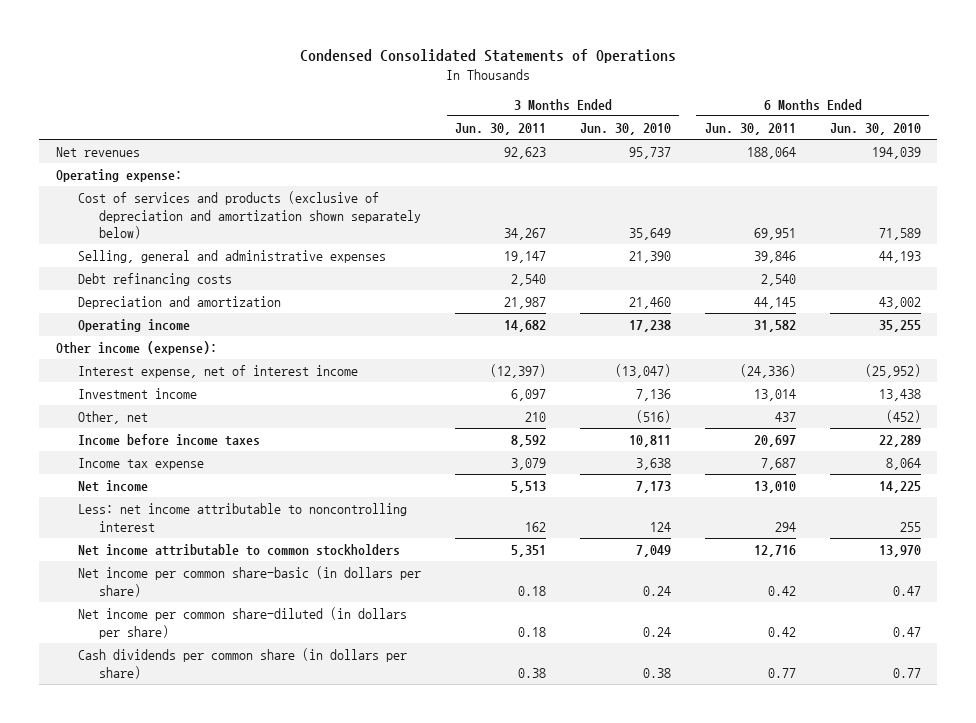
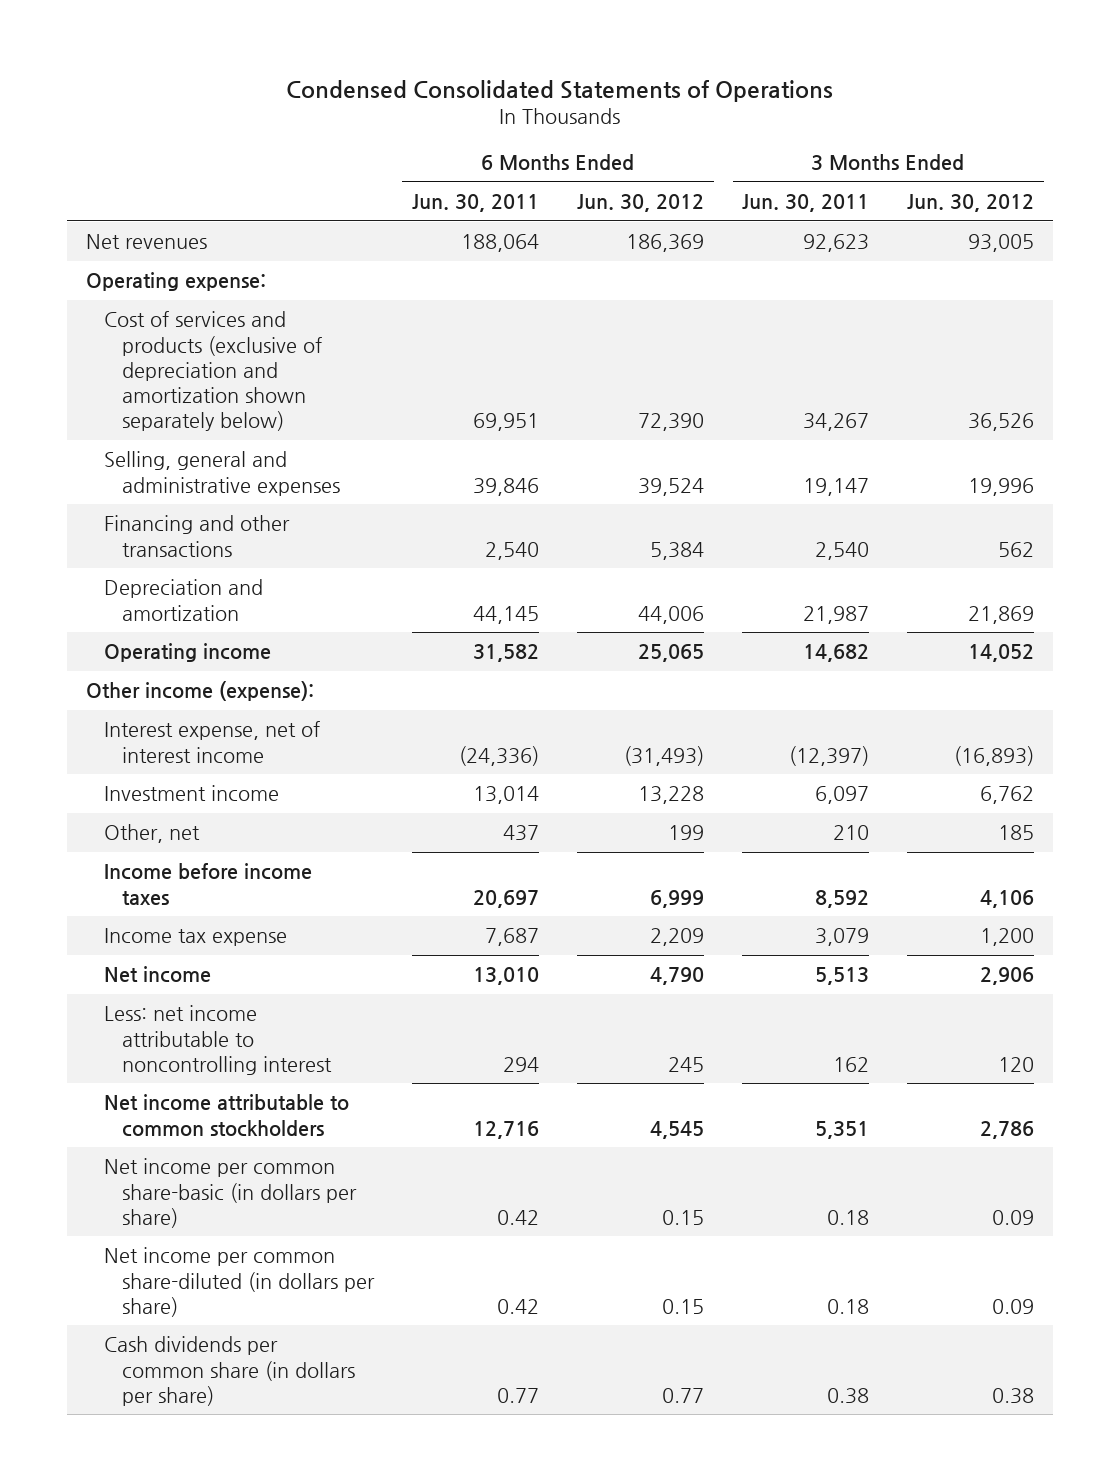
[579,122,671,135] Jun. 30, 2010 -> none
[829,122,921,135] Jun. 30, 2010 -> none
none -> [577,193,705,212] Jun. 30, 2012
none -> [907,193,1035,212] Jun. 30, 2012
[77,273,232,287] Debt refinancing costs -> [103,515,290,557] Financing and other transactions

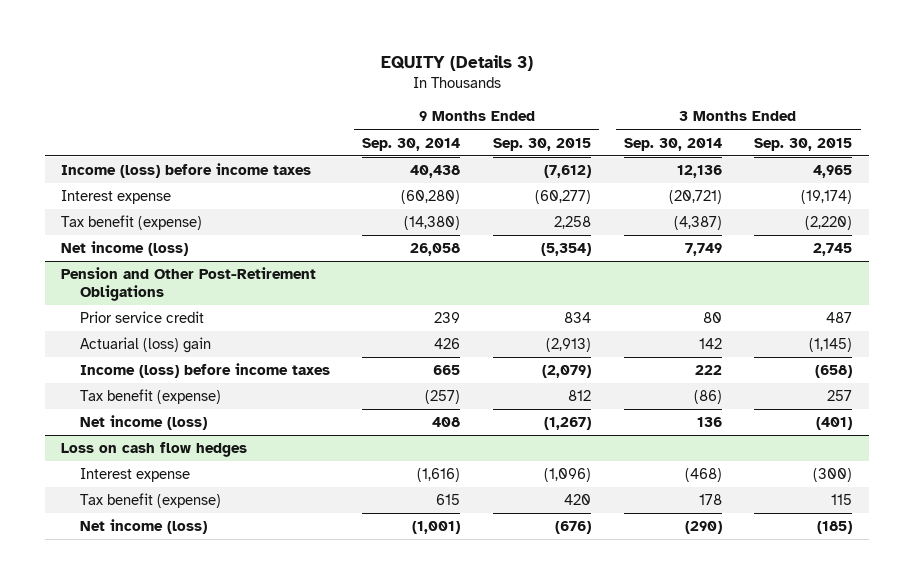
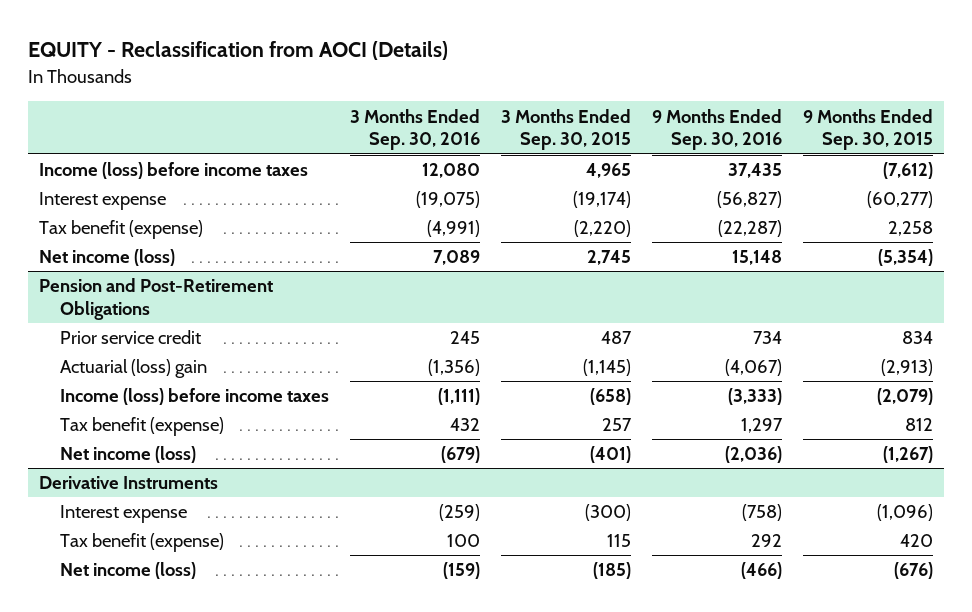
[380,54,533,71] EQUITY (Details 3) -> [28,41,449,61] EQUITY - Reclassification from AOCI (Details)
[362,137,461,151] Sep. 30, 2014 -> none
[623,137,722,151] Sep. 30, 2014 -> none
none -> [349,108,480,151] 3 Months Ended Sep. 30, 2016
none -> [652,108,783,151] 9 Months Ended Sep. 30, 2016
[61,267,317,301] Pension and Other Post-Retirement Obligations -> [38,278,273,321] Pension and Post-Retirement Obligations
[61,442,248,458] Loss on cash flow hedges -> [38,476,218,490] Derivative Instruments

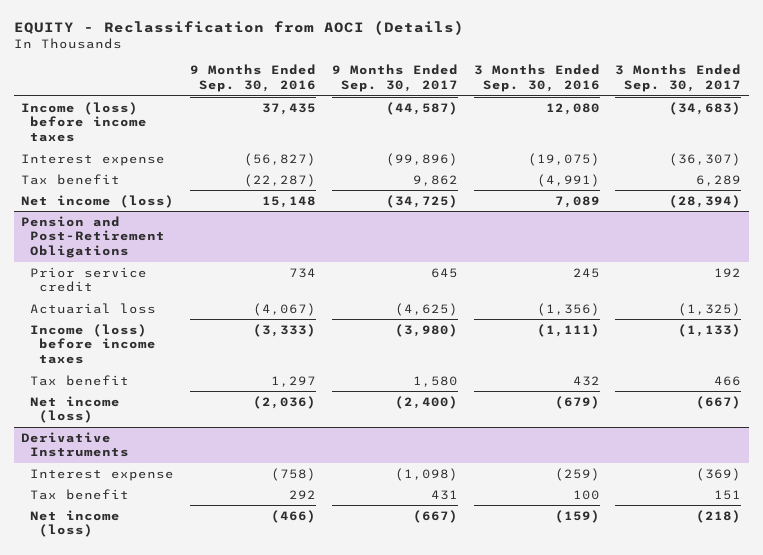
[501,108,632,151] 3 Months Ended Sep. 30, 2015 -> none
[803,108,934,151] 9 Months Ended Sep. 30, 2015 -> none
none -> [331,64,458,92] 9 Months Ended Sep. 30, 2017
none -> [615,64,742,92] 3 Months Ended Sep. 30, 2017
[38,220,203,240] Tax benefit (expense) -> [21,173,121,185] Tax benefit
[59,359,207,379] Actuarial (loss) gain -> [30,302,157,314] Actuarial loss
[59,417,224,437] Tax benefit (expense) -> [30,374,130,386] Tax benefit
[59,533,224,553] Tax benefit (expense) -> [30,488,130,500] Tax benefit

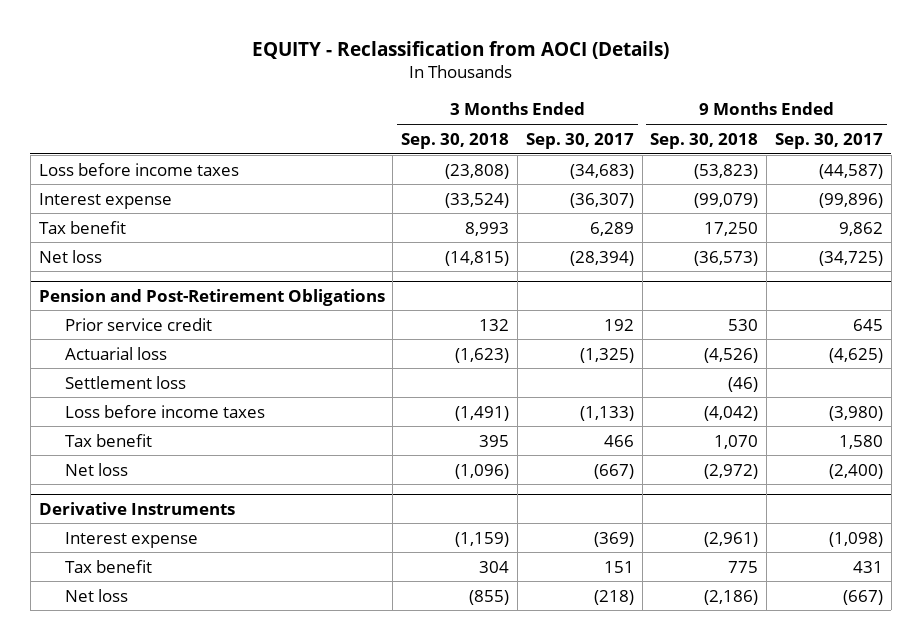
[190,64,317,92] 9 Months Ended Sep. 30, 2016 -> none
[473,64,600,92] 3 Months Ended Sep. 30, 2016 -> none
none -> [401,132,510,149] Sep. 30, 2018
none -> [650,132,759,149] Sep. 30, 2018
[21,101,148,143] Income (loss) before income taxes -> [38,162,239,176] Loss before income taxes
[21,194,175,208] Net income (loss) -> [38,249,102,263] Net loss
none -> [64,375,186,389] Settlement loss
[30,323,157,365] Income (loss) before income taxes -> [64,404,265,418] Loss before income taxes
[30,395,121,424] Net income (loss) -> [64,462,128,476] Net loss
[30,509,121,538] Net income (loss) -> [64,588,128,602] Net loss

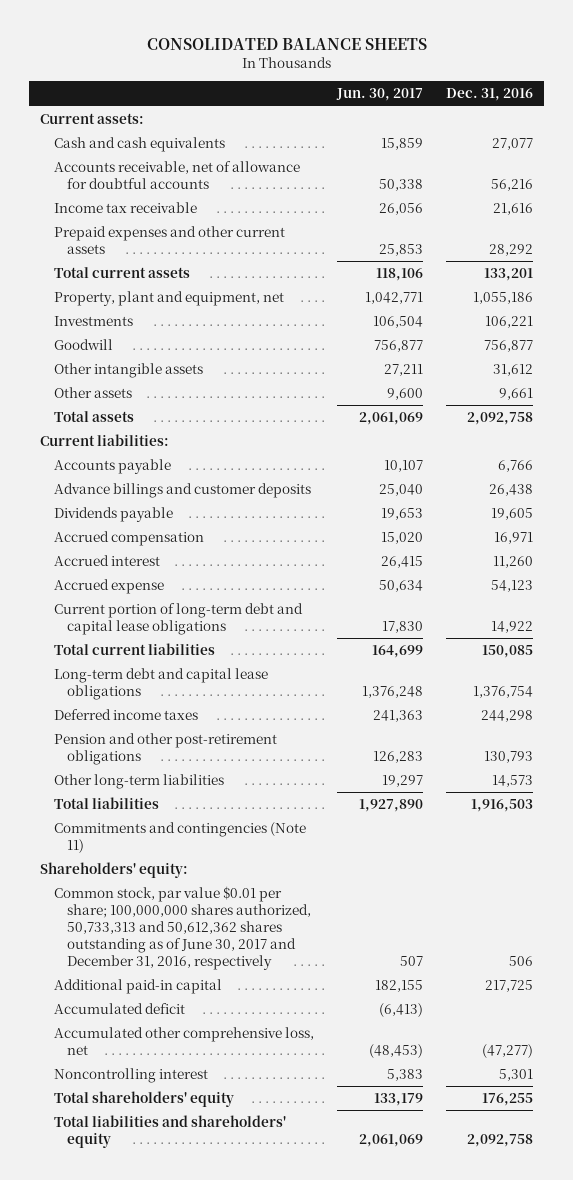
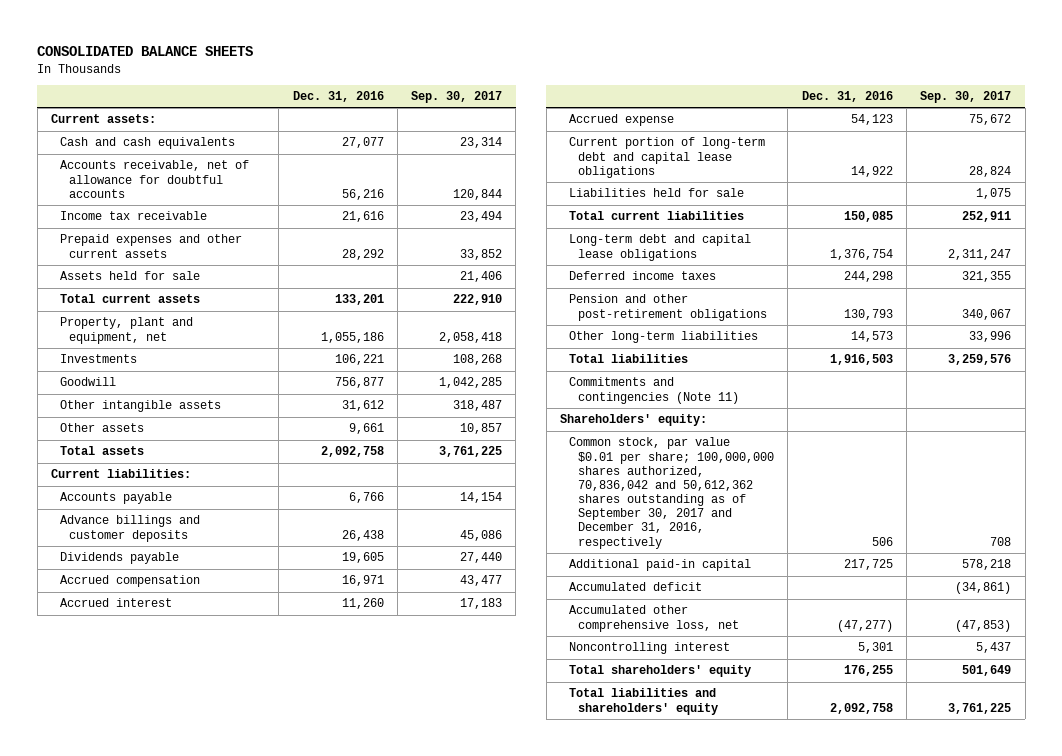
[335,88,423,102] Jun. 30, 2017 -> none
none -> [411,91,503,104] Sep. 30, 2017
none -> [60,271,201,281] Assets held for sale
none -> [569,188,745,198] Liabilities held for sale
[53,886,311,970] Common stock, par value $0.01 per share; 100,000,000 shares authorized, 50,733,313 and 50,612,362 shares outstanding as of June 30, 2017 and December 31, 2016, respectively -> [569,437,775,549] Common stock, par value $0.01 per share; 100,000,000 shares authorized, 70,836,042 and 50,612,362 shares outstanding as of September 30, 2017 and December 31, 2016, respectively

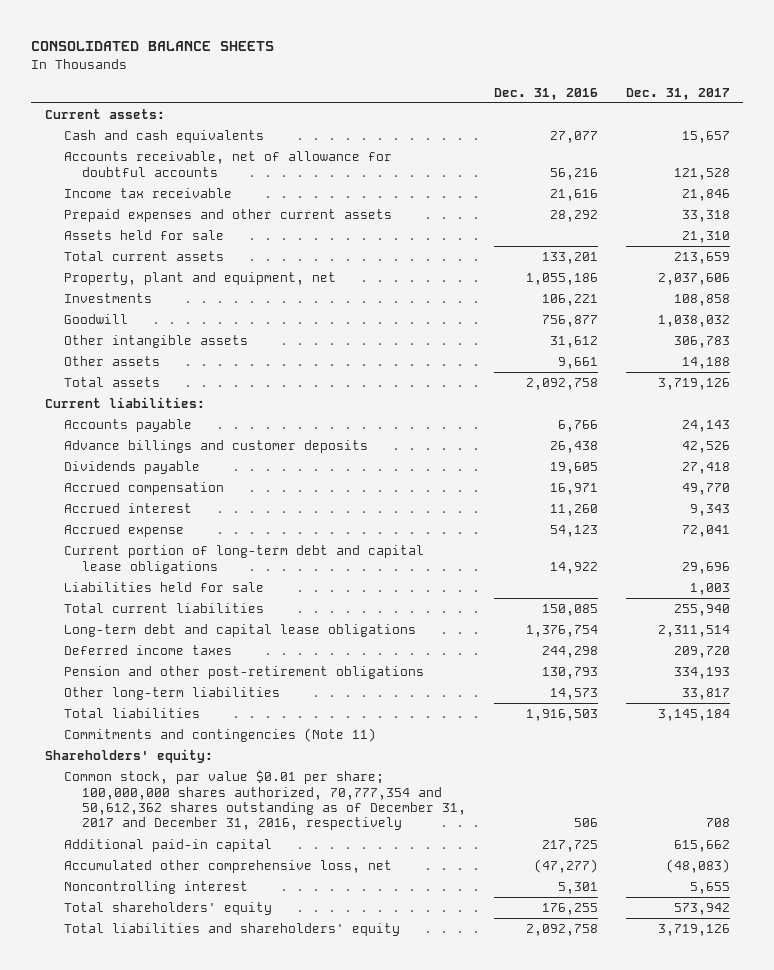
[411,91,503,104] Sep. 30, 2017 -> none
none -> [625,87,730,100] Dec. 31, 2017
[569,437,775,549] Common stock, par value $0.01 per share; 100,000,000 shares authorized, 70,836,042 and 50,612,362 shares outstanding as of September 30, 2017 and December 31, 2016, respectively -> [63,770,467,831] Common stock, par value $0.01 per share; 100,000,000 shares authorized, 70,777,354 and 50,612,362 shares outstanding as of December 31, 2017 and December 31, 2016, respectively
[569,582,703,592] Accumulated deficit -> none

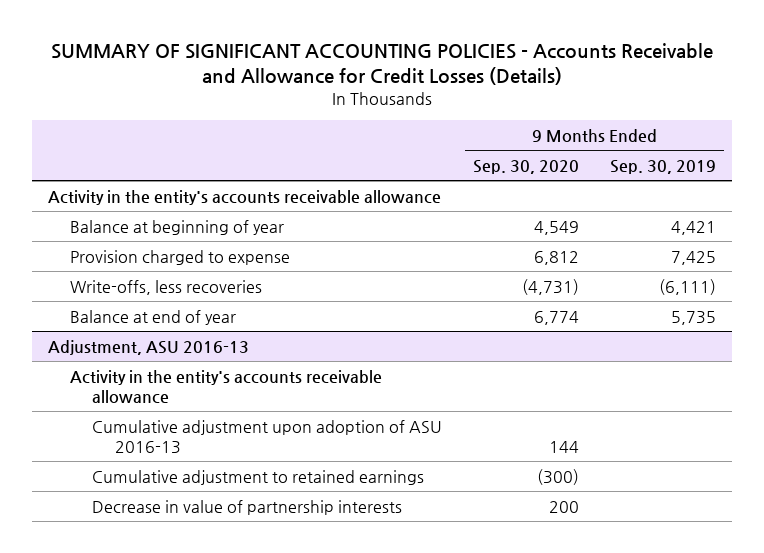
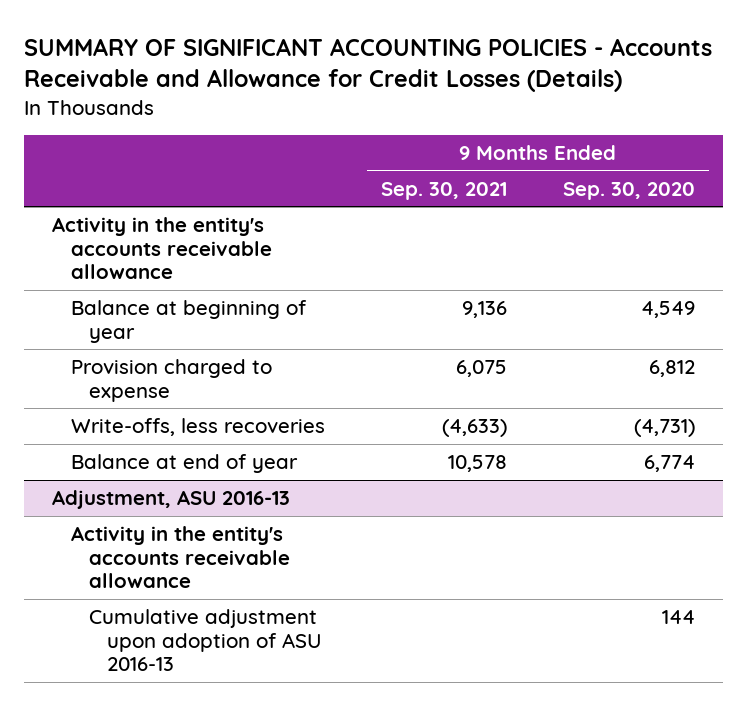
[610,160,717,175] Sep. 30, 2019 -> none
none -> [380,181,507,200] Sep. 30, 2021
[92,469,425,485] Cumulative adjustment to retained earnings -> none
[92,499,403,515] Decrease in value of partnership interests -> none

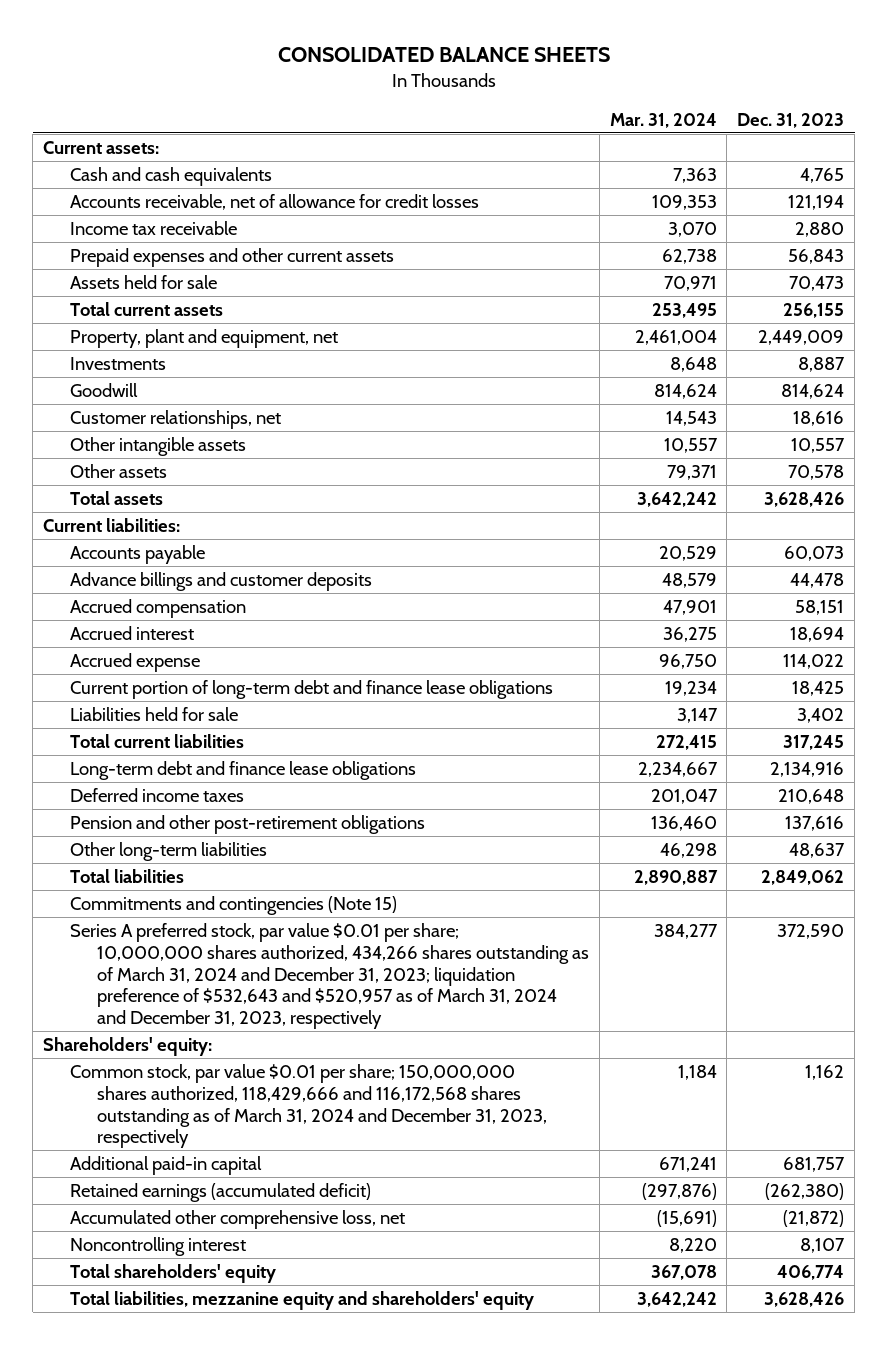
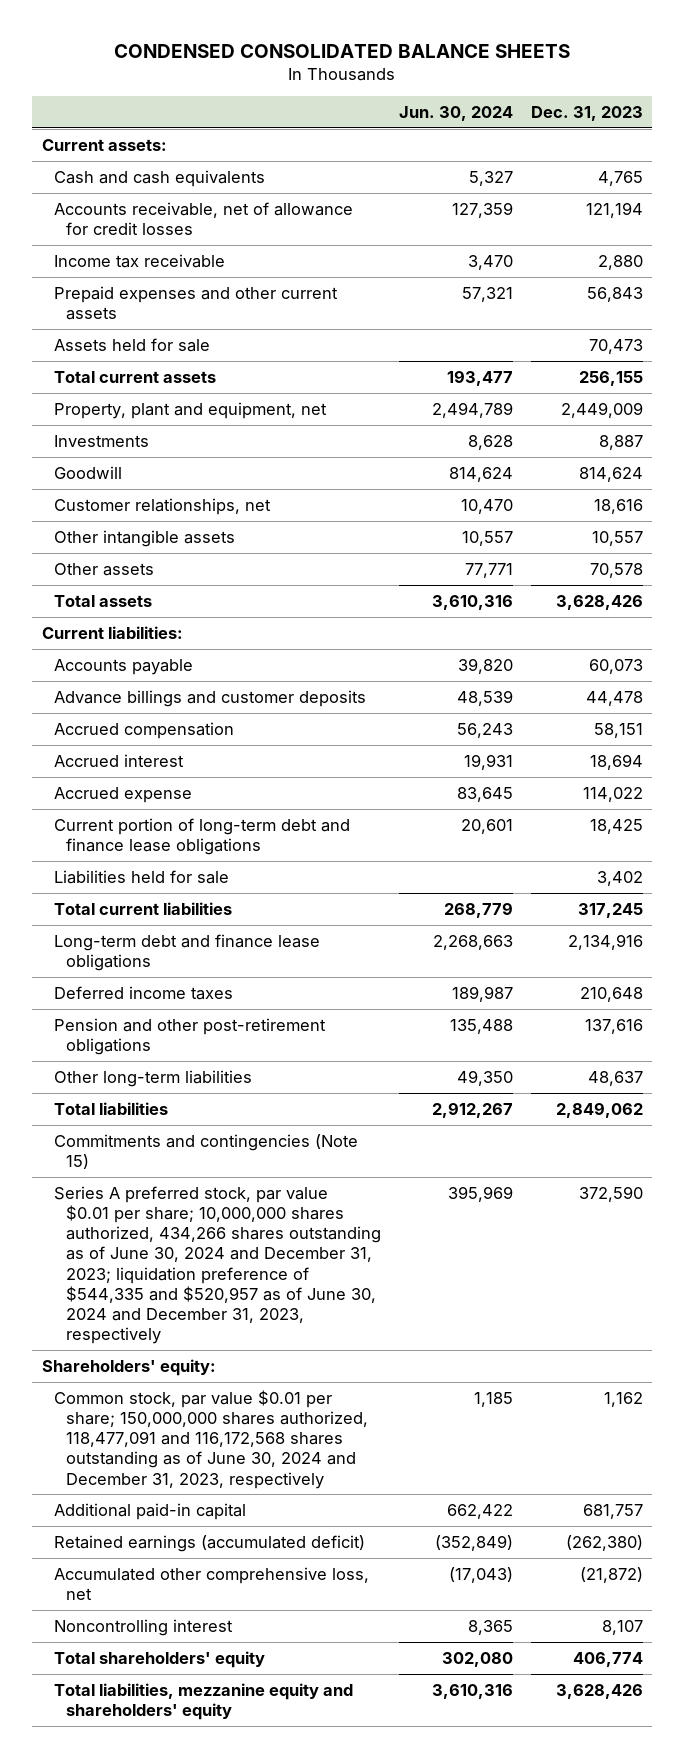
[277,46,610,62] CONSOLIDATED BALANCE SHEETS -> [114,43,571,58] CONDENSED CONSOLIDATED BALANCE SHEETS
[609,112,717,128] Mar. 31, 2024 -> none
none -> [398,105,513,121] Jun. 30, 2024
[70,923,590,1030] Series A preferred stock, par value $0.01 per share; 10,000,000 shares authorized, 434,266 shares outstanding as of March 31, 2024 and December 31, 2023; liquidation preference of $532,643 and $520,957 as of March 31, 2024 and December 31, 2023, respectively -> [53,1185,381,1345] Series A preferred stock, par value $0.01 per share; 10,000,000 shares authorized, 434,266 shares outstanding as of June 30, 2024 and December 31, 2023; liquidation preference of $544,335 and $520,957 as of June 30, 2024 and December 31, 2023, respectively
[70,1064,548,1149] Common stock, par value $0.01 per share; 150,000,000 shares authorized, 118,429,666 and 116,172,568 shares outstanding as of March 31, 2024 and December 31, 2023, respectively -> [53,1389,368,1489] Common stock, par value $0.01 per share; 150,000,000 shares authorized, 118,477,091 and 116,172,568 shares outstanding as of June 30, 2024 and December 31, 2023, respectively

